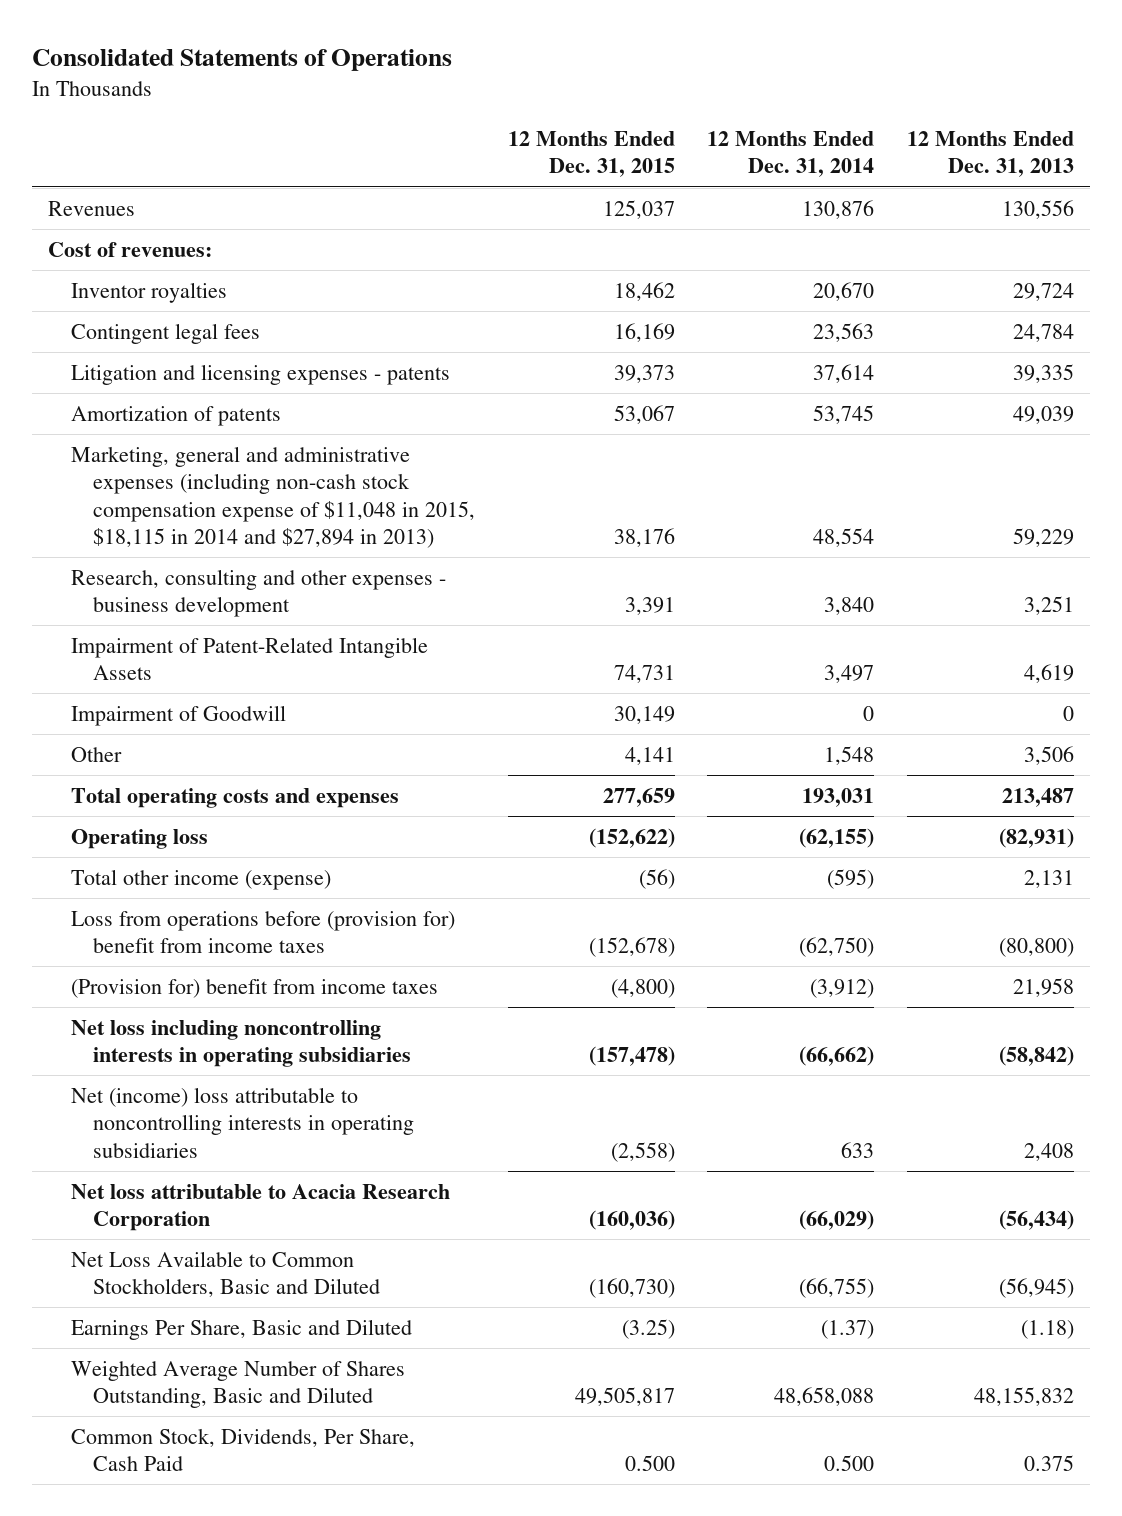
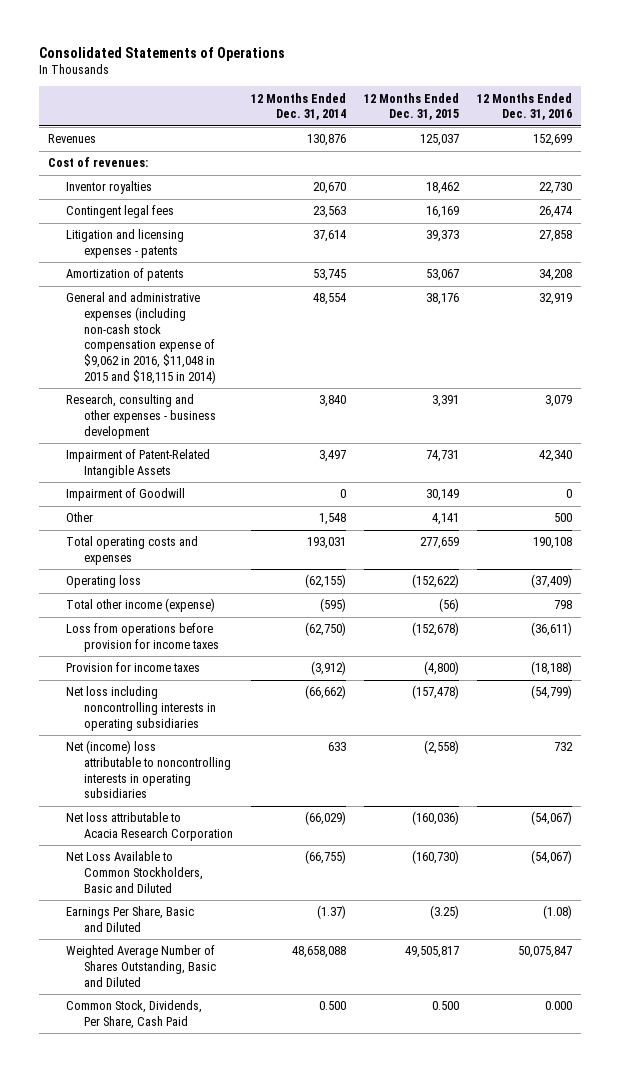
[907,131,1075,178] 12 Months Ended Dec. 31, 2013 -> none
none -> [477,92,573,121] 12 Months Ended Dec. 31, 2016
[70,445,476,549] Marketing, general and administrative expenses (including non-cash stock compensation expense of $11,048 in 2015, $18,115 in 2014 and $27,894 in 2013) -> [65,292,217,384] General and administrative expenses (including non-cash stock compensation expense of $9,062 in 2016, $11,048 in 2015 and $18,115 in 2014)
[70,910,455,954] Loss from operations before (provision for) benefit from income taxes -> [65,623,220,652] Loss from operations before provision for income taxes
[70,978,438,998] (Provision for) benefit from income taxes -> [65,662,200,673] Provision for income taxes

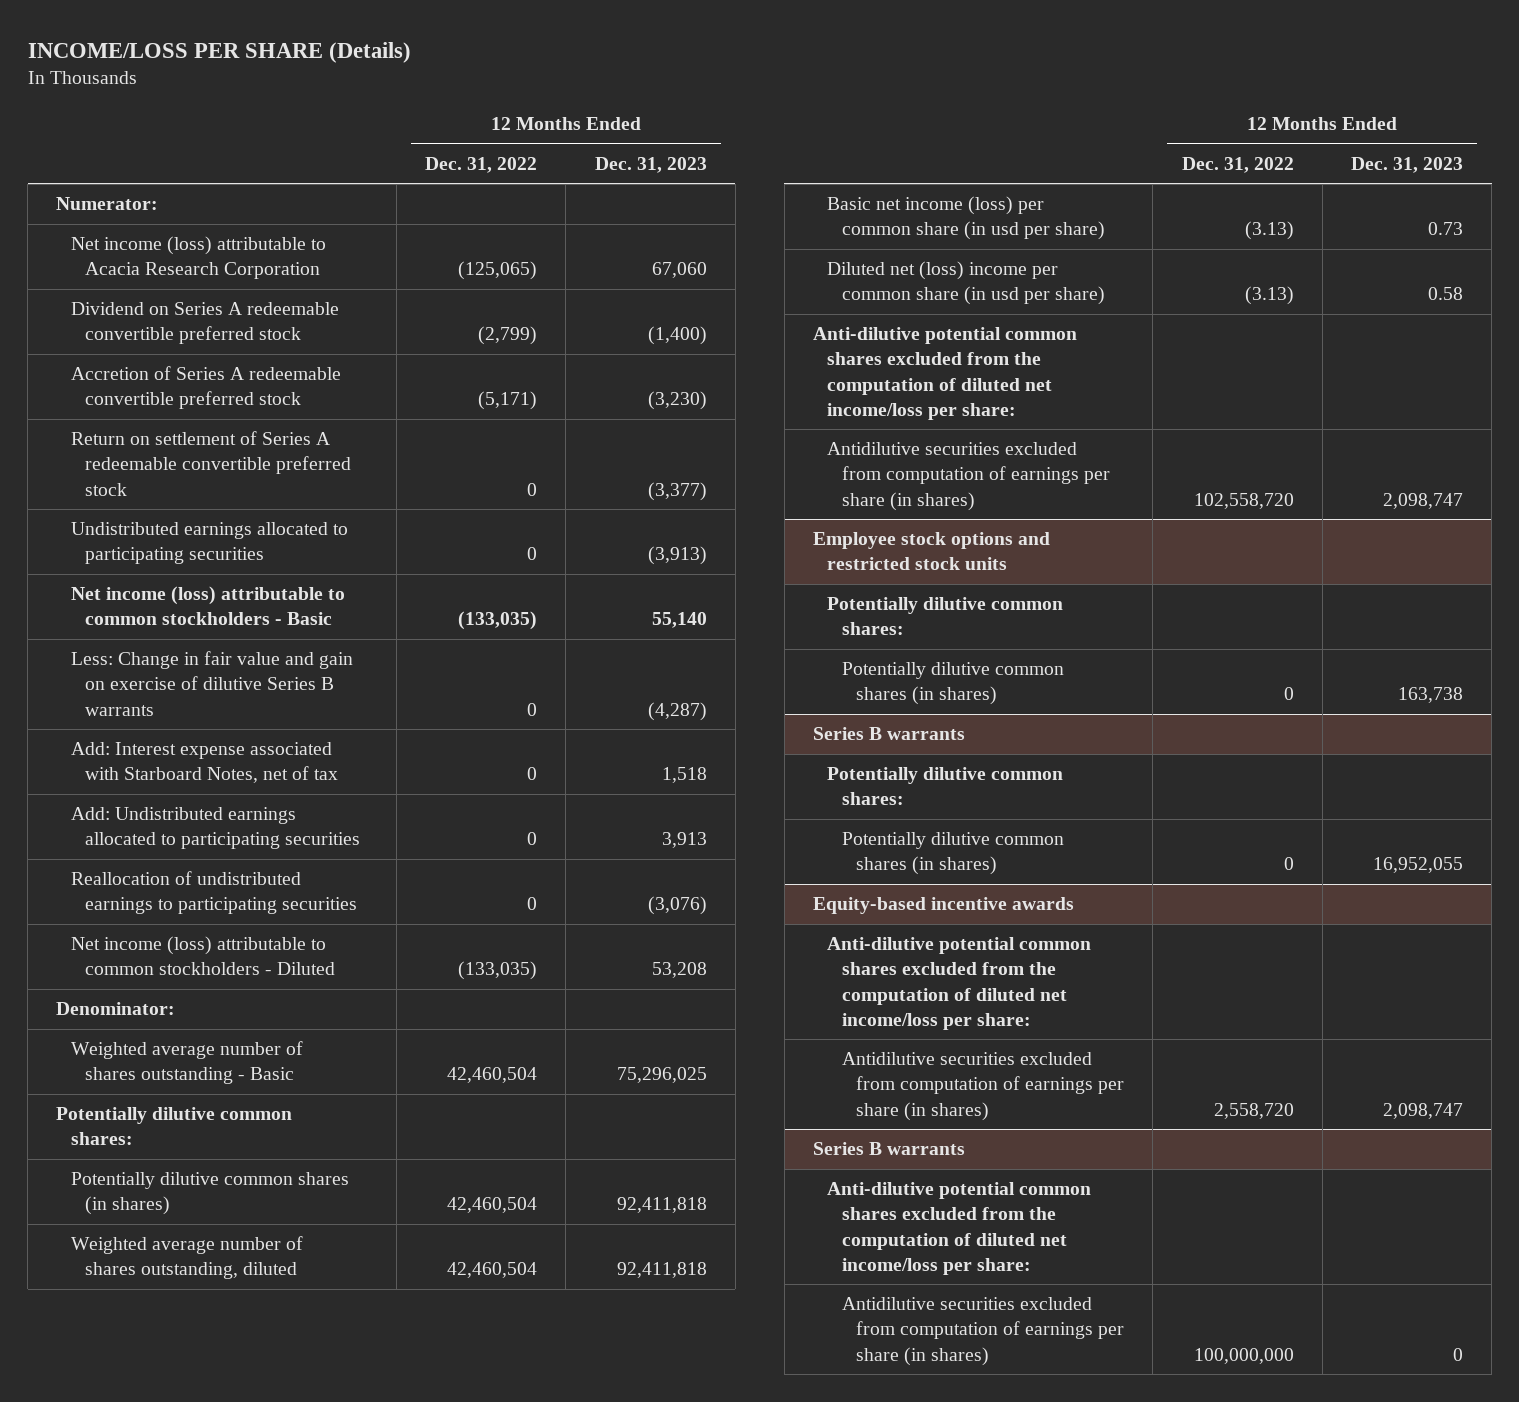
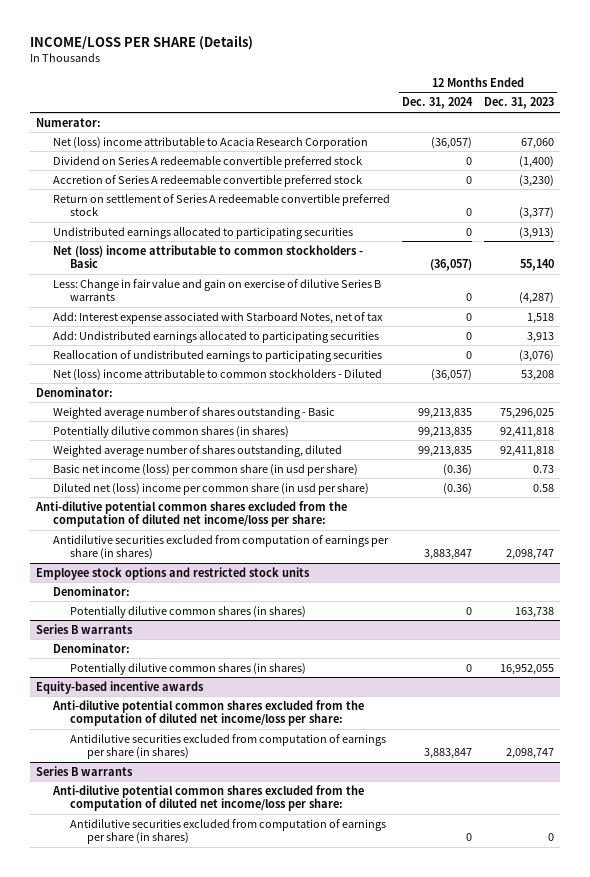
[425,156,538,173] Dec. 31, 2022 -> none
none -> [402,97,474,110] Dec. 31, 2024
[70,236,326,280] Net income (loss) attributable to Acacia Research Corporation -> [52,136,368,149] Net (loss) income attributable to Acacia Research Corporation
[70,586,345,626] Net income (loss) attributable to common stockholders - Basic -> [52,244,363,269] Net (loss) income attributable to common stockholders - Basic
[70,936,336,976] Net income (loss) attributable to common stockholders - Diluted -> [52,368,382,381] Net (loss) income attributable to common stockholders - Diluted
[56,1107,293,1146] Potentially dilutive common shares: -> none
[827,597,1064,636] Potentially dilutive common shares: -> none
none -> [52,585,130,596] Denominator:
[827,767,1064,806] Potentially dilutive common shares: -> none
none -> [52,642,130,653] Denominator:

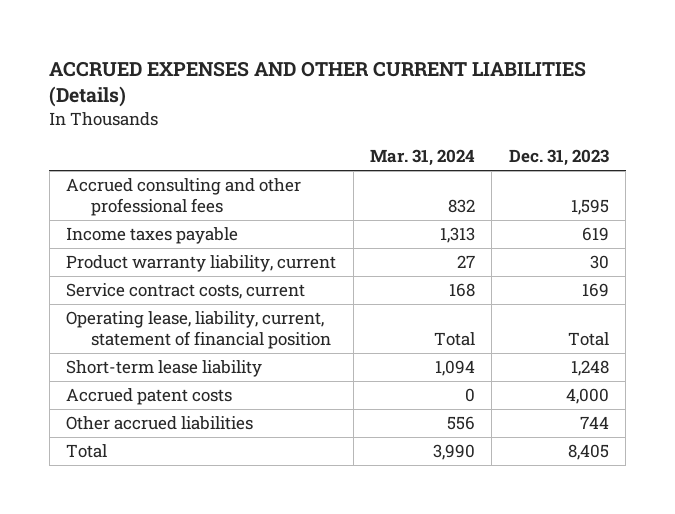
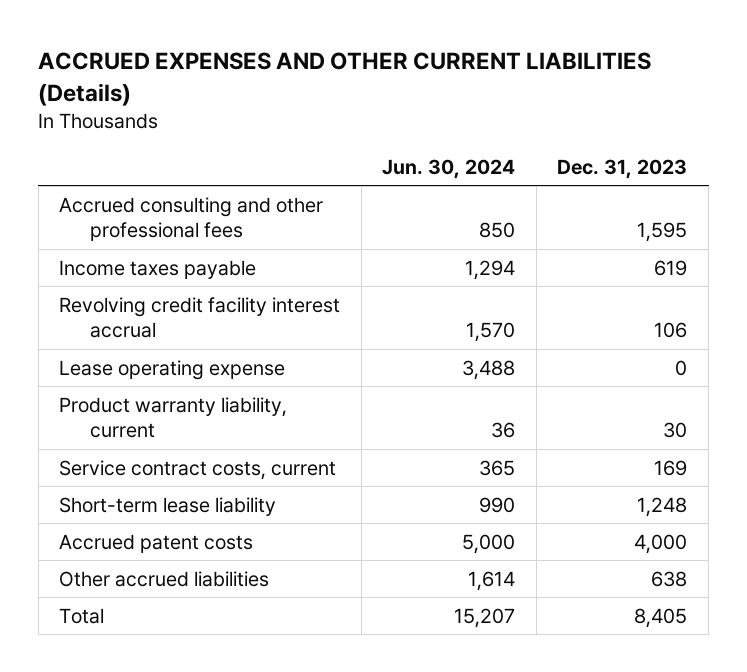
[370,149,476,167] Mar. 31, 2024 -> none
none -> [382,158,516,179] Jun. 30, 2024
none -> [59,296,341,339] Revolving credit facility interest accrual
none -> [59,359,286,380] Lease operating expense
[66,311,332,349] Operating lease, liability, current, statement of financial position -> none
[579,416,609,430] 744 -> [651,570,688,587] 638

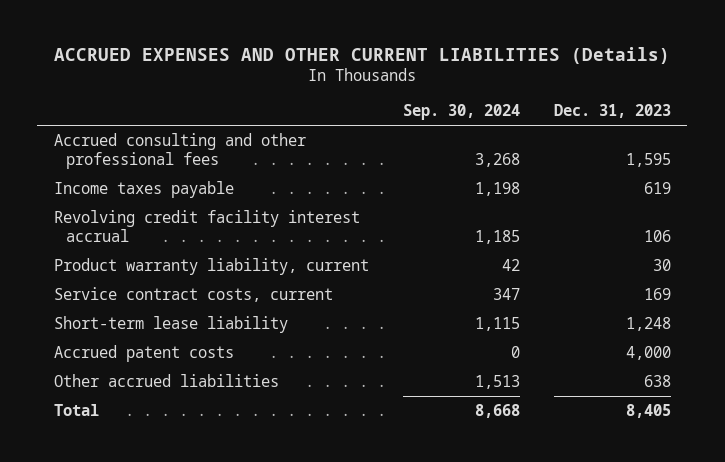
[382,158,516,179] Jun. 30, 2024 -> none
none -> [402,104,520,121] Sep. 30, 2024
[59,359,286,380] Lease operating expense -> none

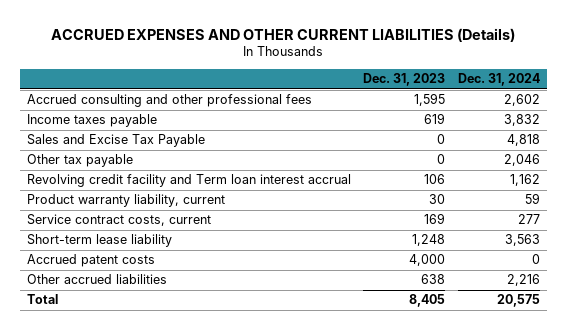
[402,104,520,121] Sep. 30, 2024 -> none
none -> [458,73,541,87] Dec. 31, 2024
none -> [26,134,205,148] Sales and Excise Tax Payable
none -> [26,154,133,168] Other tax payable
[53,209,360,243] Revolving credit facility interest accrual -> [26,174,351,188] Revolving credit facility and Term loan interest accrual

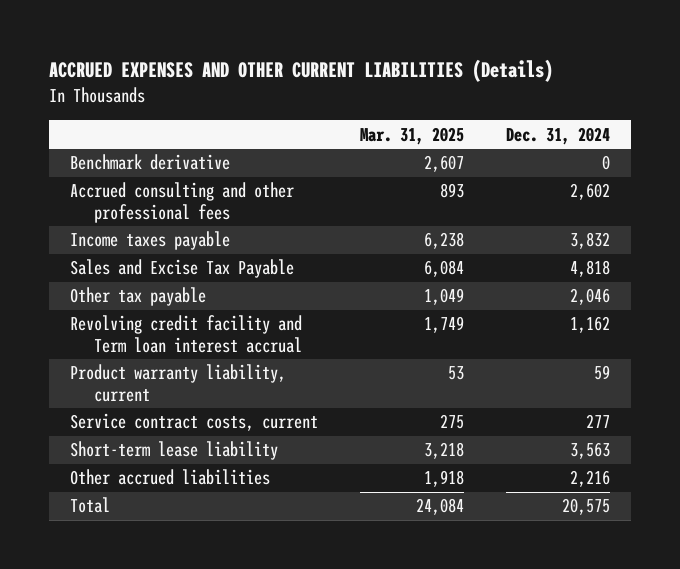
[363,73,446,87] Dec. 31, 2023 -> none
none -> [360,126,465,145] Mar. 31, 2025
none -> [69,154,230,171] Benchmark derivative
[26,254,155,268] Accrued patent costs -> none

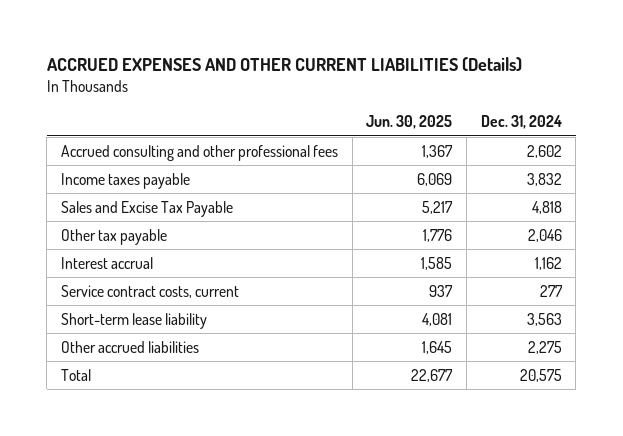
[360,126,465,145] Mar. 31, 2025 -> none
none -> [366,115,453,130] Jun. 30, 2025
[69,154,230,171] Benchmark derivative -> none
[69,364,286,402] Product warranty liability, current -> none
[69,315,303,353] Revolving credit facility and Term loan interest accrual -> [60,256,153,269] Interest accrual
[570,470,611,488] 2,216 -> [527,340,562,354] 2,275

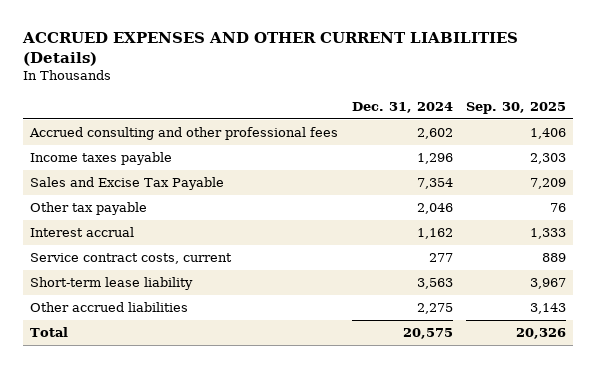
[366,115,453,130] Jun. 30, 2025 -> none
none -> [466,101,567,114] Sep. 30, 2025
[526,172,562,186] 3,832 -> [416,153,453,165] 1,296
[531,200,562,214] 4,818 -> [416,178,453,190] 7,354

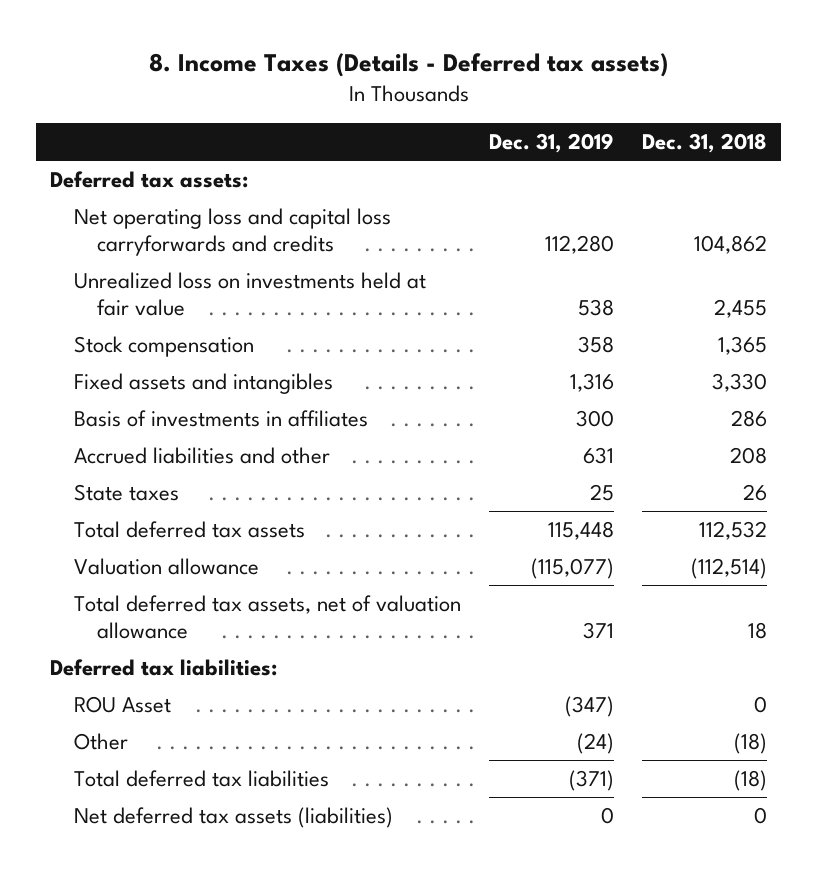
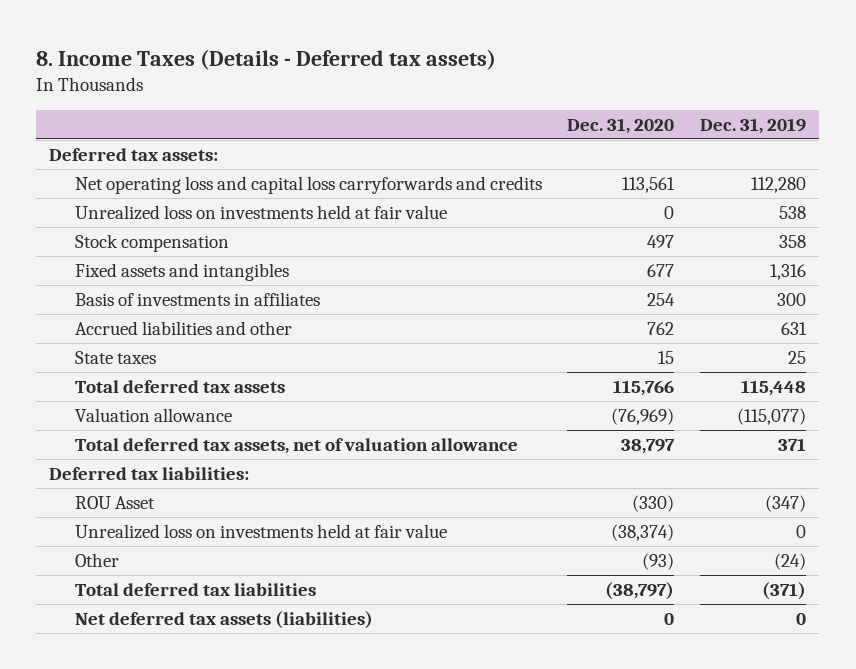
[642,133,768,154] Dec. 31, 2018 -> none
none -> [567,117,675,134] Dec. 31, 2020
none -> [74,523,447,539] Unrealized loss on investments held at fair value

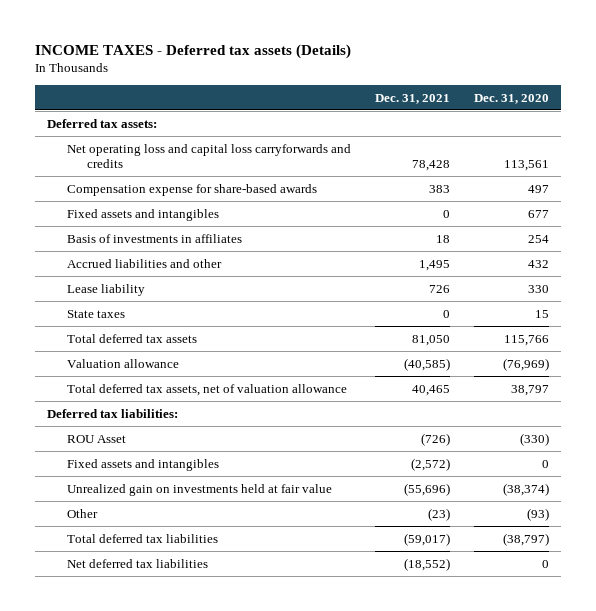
[36,48,497,70] 8. Income Taxes (Details - Deferred tax assets) -> [34,43,351,59] INCOME TAXES - Deferred tax assets (Details)
[700,117,807,134] Dec. 31, 2019 -> none
none -> [375,93,451,104] Dec. 31, 2021
[74,204,447,220] Unrealized loss on investments held at fair value -> none
[74,233,229,252] Stock compensation -> [67,183,318,196] Compensation expense for share-based awards
[647,321,675,335] 762 -> [528,259,550,268] 432
none -> [67,283,146,296] Lease liability
none -> [67,458,220,471] Fixed assets and intangibles
[74,523,447,539] Unrealized loss on investments held at fair value -> [67,483,333,496] Unrealized gain on investments held at fair value
[74,610,373,629] Net deferred tax assets (liabilities) -> [67,558,209,568] Net deferred tax liabilities

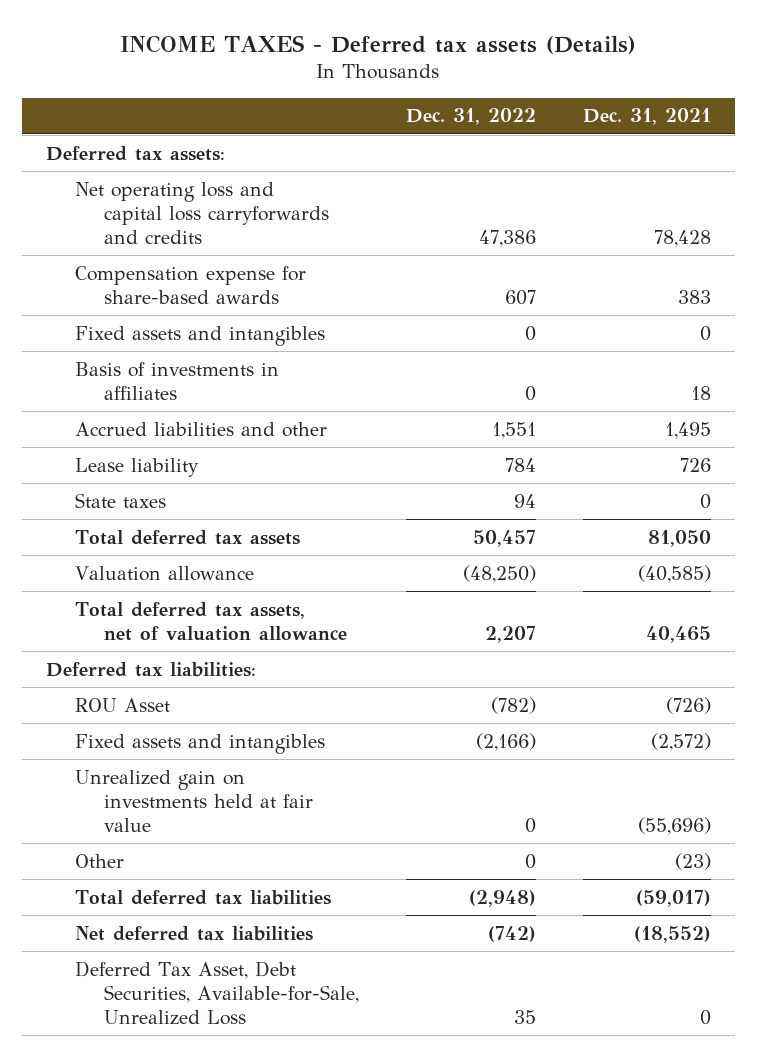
[474,93,550,104] Dec. 31, 2020 -> none
none -> [406,108,537,126] Dec. 31, 2022
none -> [74,960,359,1025] Deferred Tax Asset, Debt Securities, Available-for-Sale, Unrealized Loss

